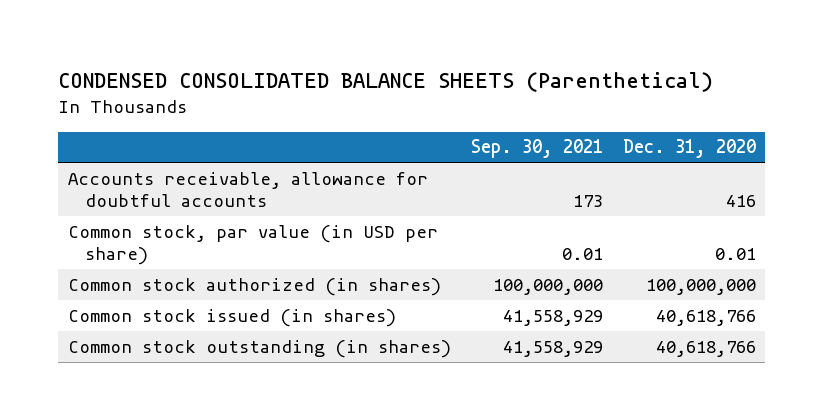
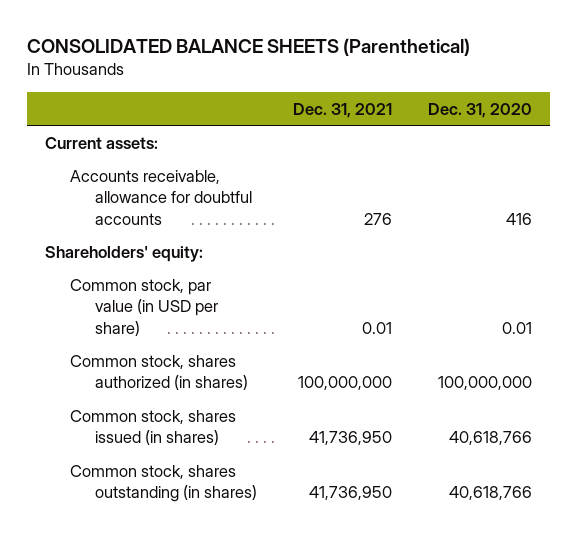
[58,71,714,92] CONDENSED CONSOLIDATED BALANCE SHEETS (Parenthetical) -> [27,37,471,56] CONSOLIDATED BALANCE SHEETS (Parenthetical)
[470,139,603,159] Sep. 30, 2021 -> none
none -> [292,102,392,118] Dec. 31, 2021
none -> [45,136,159,149] Current assets:
none -> [45,245,204,262] Shareholders' equity:
[68,277,442,296] Common stock authorized (in shares) -> [69,354,248,391] Common stock, shares authorized (in shares)
[68,308,397,327] Common stock issued (in shares) -> [69,409,236,446] Common stock, shares issued (in shares)
[68,339,452,358] Common stock outstanding (in shares) -> [69,464,257,503] Common stock, shares outstanding (in shares)

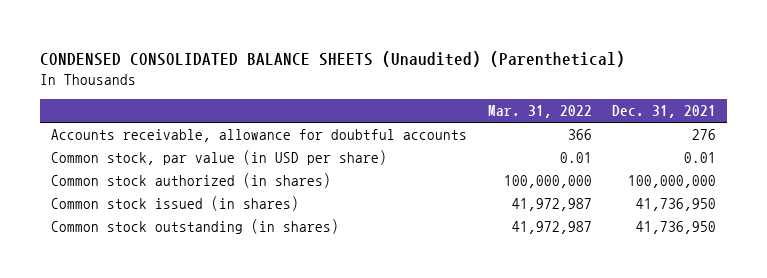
[27,37,471,56] CONSOLIDATED BALANCE SHEETS (Parenthetical) -> [40,50,626,67] CONDENSED CONSOLIDATED BALANCE SHEETS (Unaudited) (Parenthetical)
[427,102,532,118] Dec. 31, 2020 -> none
none -> [487,105,592,119] Mar. 31, 2022
[45,136,159,149] Current assets: -> none
[45,245,204,262] Shareholders' equity: -> none
[69,354,248,391] Common stock, shares authorized (in shares) -> [50,173,331,189] Common stock authorized (in shares)
[69,409,236,446] Common stock, shares issued (in shares) -> [50,196,299,212] Common stock issued (in shares)
[69,464,257,503] Common stock, shares outstanding (in shares) -> [50,219,339,235] Common stock outstanding (in shares)

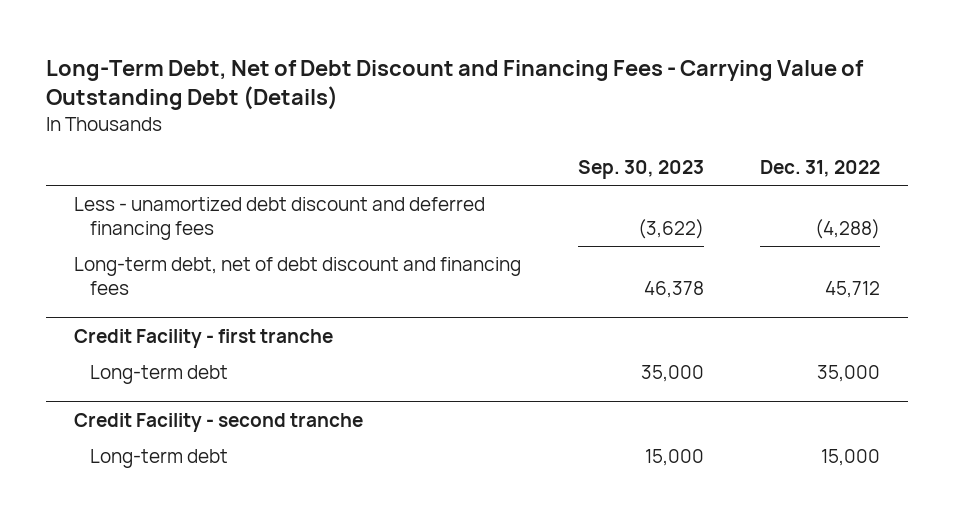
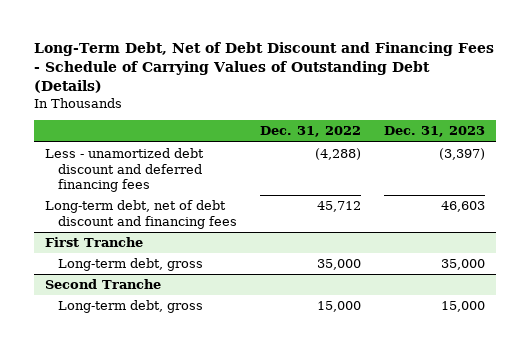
[46,59,865,111] Long-Term Debt, Net of Debt Discount and Financing Fees - Carrying Value of Outstanding Debt (Details) -> [33,41,494,94] Long-Term Debt, Net of Debt Discount and Financing Fees - Schedule of Carrying Values of Outstanding Debt (Details)
[577,160,704,180] Sep. 30, 2023 -> none
none -> [383,126,485,138] Dec. 31, 2023
[74,328,334,348] Credit Facility - first tranche -> [45,237,144,248] First Tranche
[90,364,229,384] Long-term debt -> [58,258,204,272] Long-term debt, gross
[74,412,364,432] Credit Facility - second tranche -> [45,279,162,290] Second Tranche
[90,448,229,468] Long-term debt -> [58,300,204,314] Long-term debt, gross

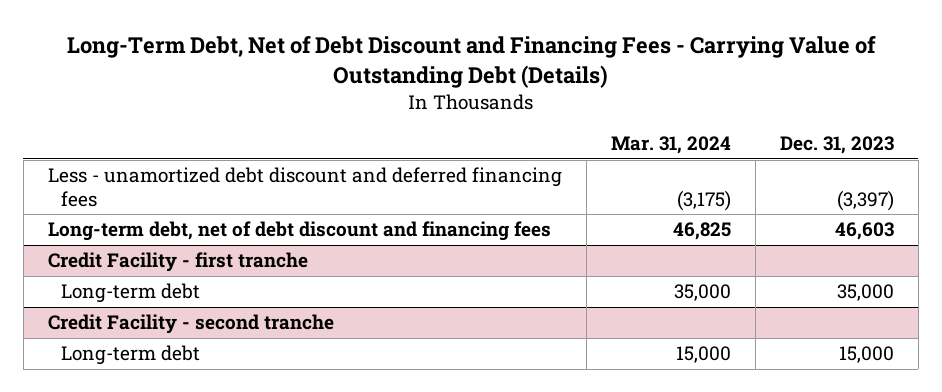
[33,41,494,94] Long-Term Debt, Net of Debt Discount and Financing Fees - Schedule of Carrying Values of Outstanding Debt (Details) -> [66,35,876,88] Long-Term Debt, Net of Debt Discount and Financing Fees - Carrying Value of Outstanding Debt (Details)
[260,126,362,138] Dec. 31, 2022 -> none
none -> [610,136,731,155] Mar. 31, 2024
[45,237,144,248] First Tranche -> [47,252,308,273] Credit Facility - first tranche
[58,258,204,272] Long-term debt, gross -> [61,283,201,304] Long-term debt
[45,279,162,290] Second Tranche -> [47,314,334,335] Credit Facility - second tranche
[58,300,204,314] Long-term debt, gross -> [61,345,201,366] Long-term debt

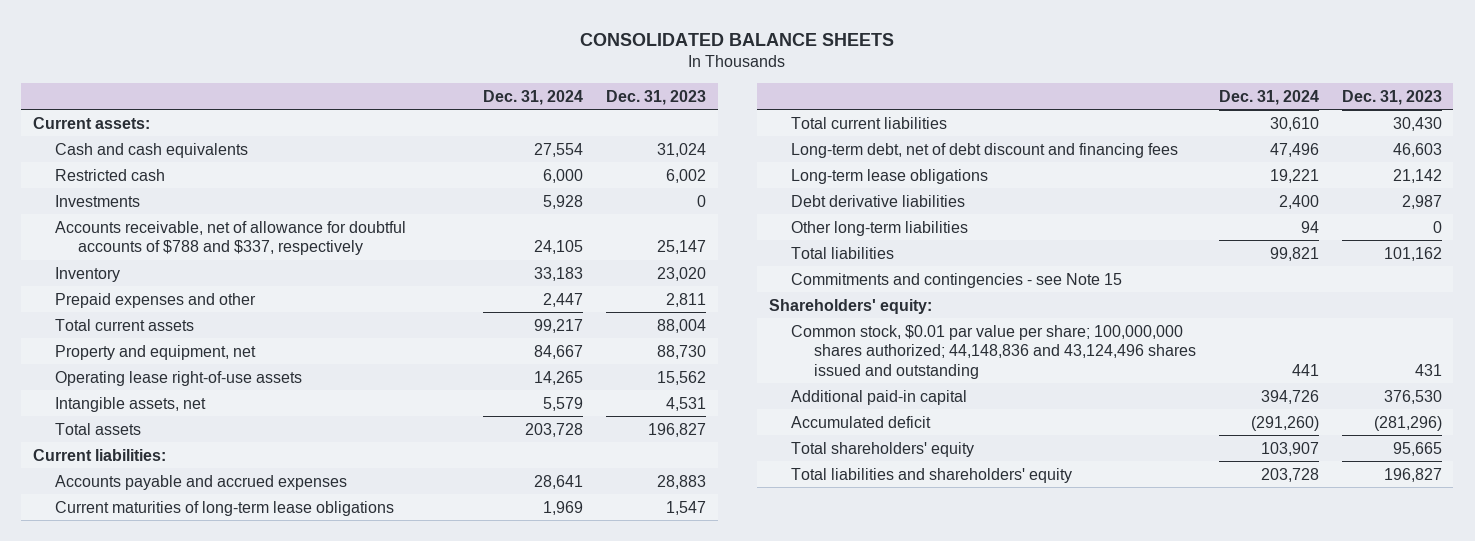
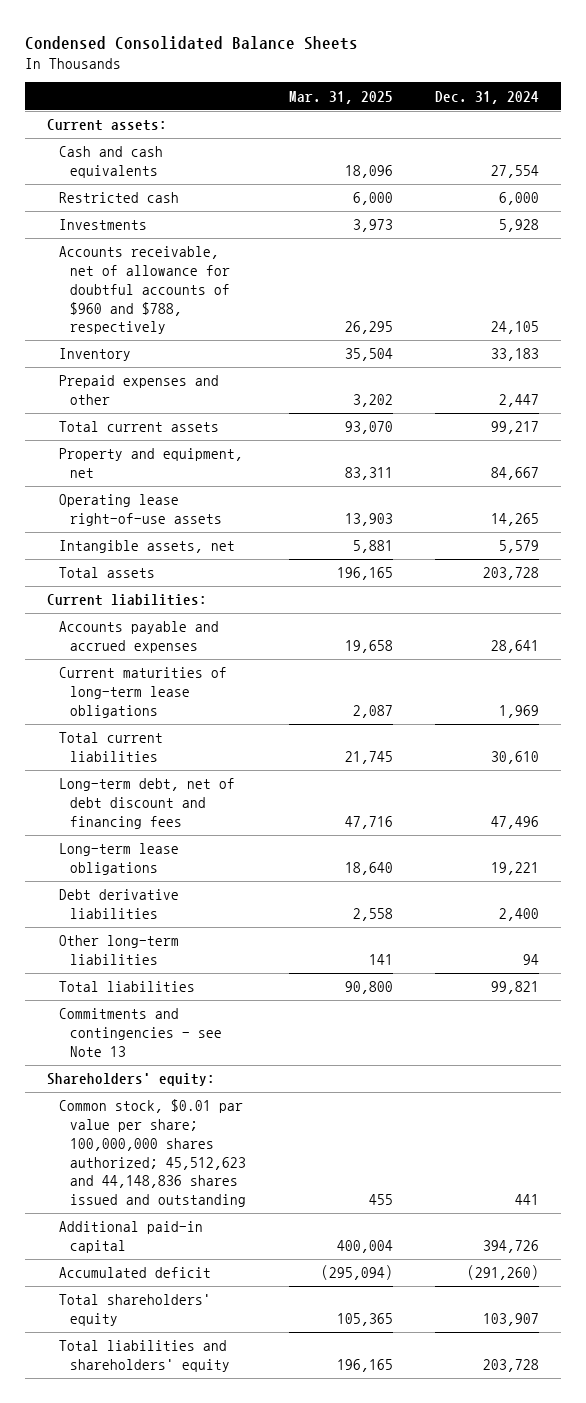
[580,32,895,46] CONSOLIDATED BALANCE SHEETS -> [25,36,359,51] Condensed Consolidated Balance Sheets
[606,89,707,105] Dec. 31, 2023 -> none
none -> [288,90,393,104] Mar. 31, 2025
[55,220,407,256] Accounts receivable, net of allowance for doubtful accounts of $788 and $337, respectively -> [58,246,231,335] Accounts receivable, net of allowance for doubtful accounts of $960 and $788, respectively
[791,272,1123,288] Commitments and contingencies - see Note 15 -> [58,1008,223,1057] Commitments and contingencies - see Note 13
[791,324,1196,379] Common stock, $0.01 par value per share; 100,000,000 shares authorized; 44,148,836 and 43,124,496 shares issued and outstanding -> [58,1099,247,1208] Common stock, $0.01 par value per share; 100,000,000 shares authorized; 45,512,623 and 44,148,836 shares issued and outstanding

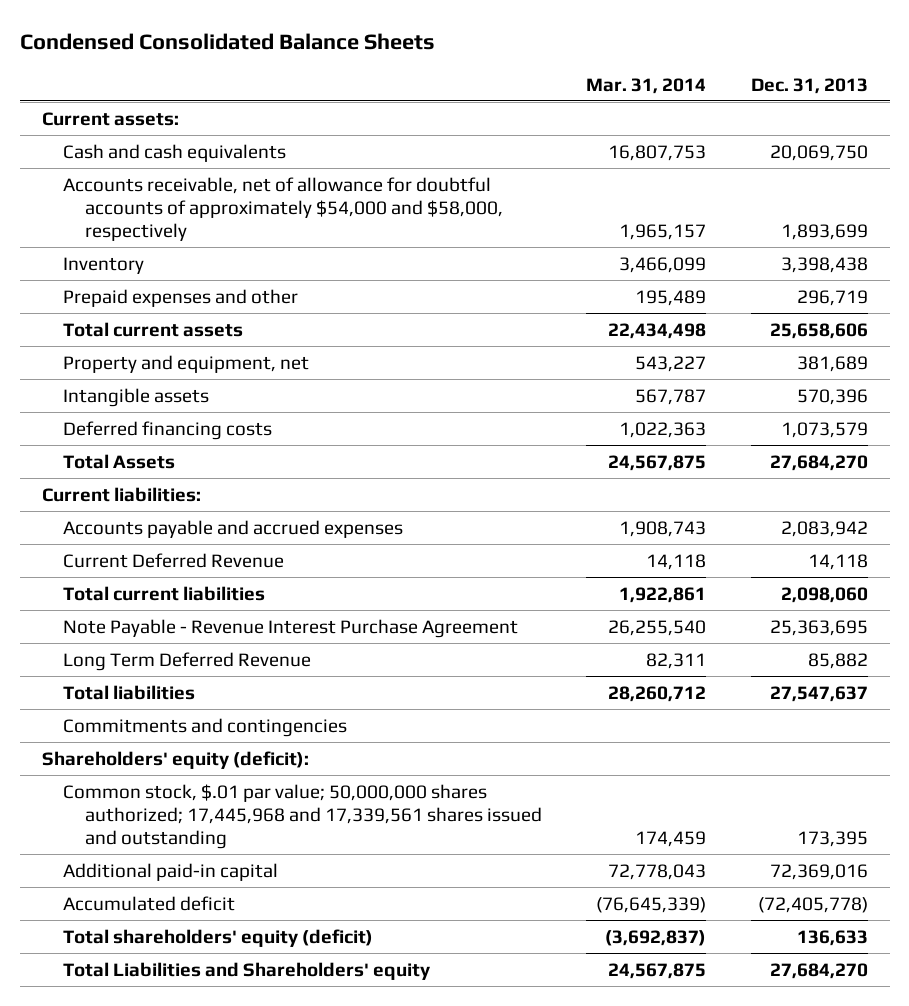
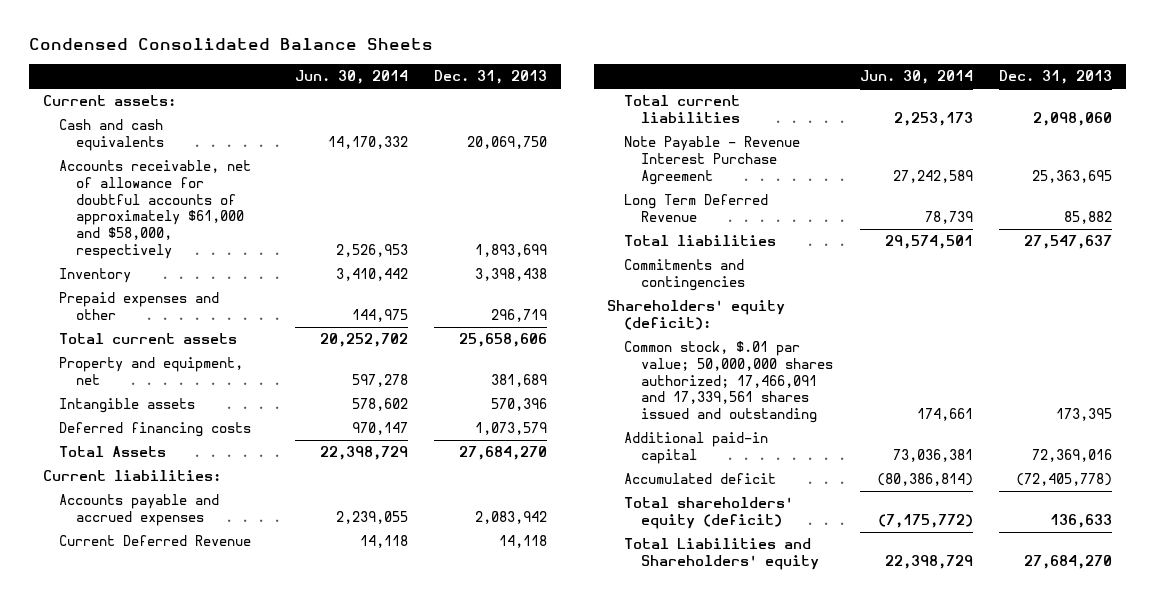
[586,77,707,94] Mar. 31, 2014 -> none
none -> [294,69,408,84] Jun. 30, 2014
[63,176,503,241] Accounts receivable, net of allowance for doubtful accounts of approximately $54,000 and $58,000, respectively -> [59,160,252,259] Accounts receivable, net of allowance for doubtful accounts of approximately $61,000 and $58,000, respectively
[63,783,542,849] Common stock, $.01 par value; 50,000,000 shares authorized; 17,445,968 and 17,339,561 shares issued and outstanding -> [624,341,834,424] Common stock, $.01 par value; 50,000,000 shares authorized; 17,466,091 and 17,339,561 shares issued and outstanding

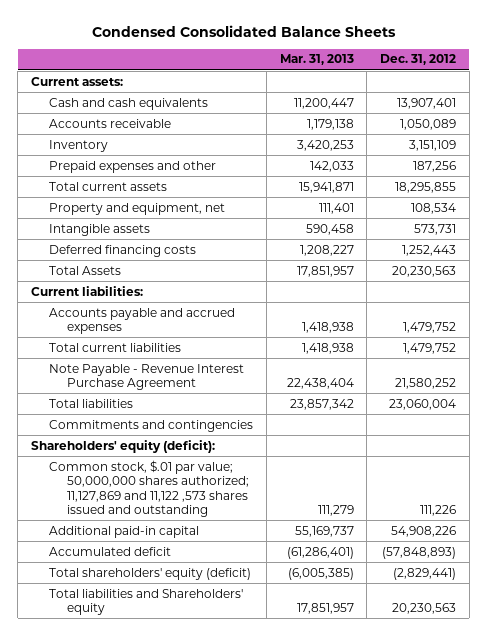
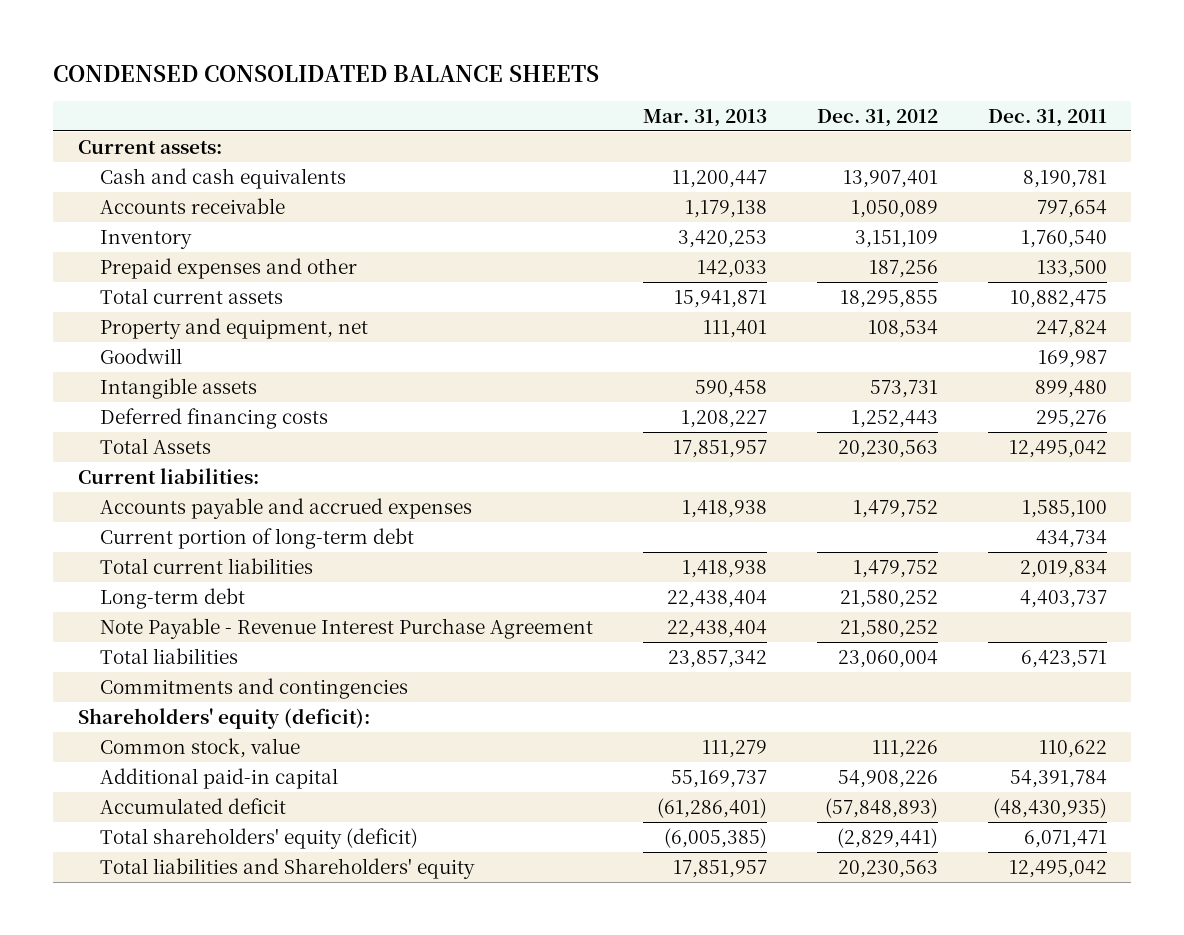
[91,24,396,37] Condensed Consolidated Balance Sheets -> [52,65,599,83] CONDENSED CONSOLIDATED BALANCE SHEETS
none -> [987,108,1107,127] Dec. 31, 2011
none -> [99,347,182,364] Goodwill
none -> [99,527,414,549] Current portion of long-term debt
none -> [99,587,245,609] Long-term debt
[49,459,250,518] Common stock, $.01 par value; 50,000,000 shares authorized; 11,127,869 and 11,122 ,573 shares issued and outstanding -> [99,737,300,758] Common stock, value

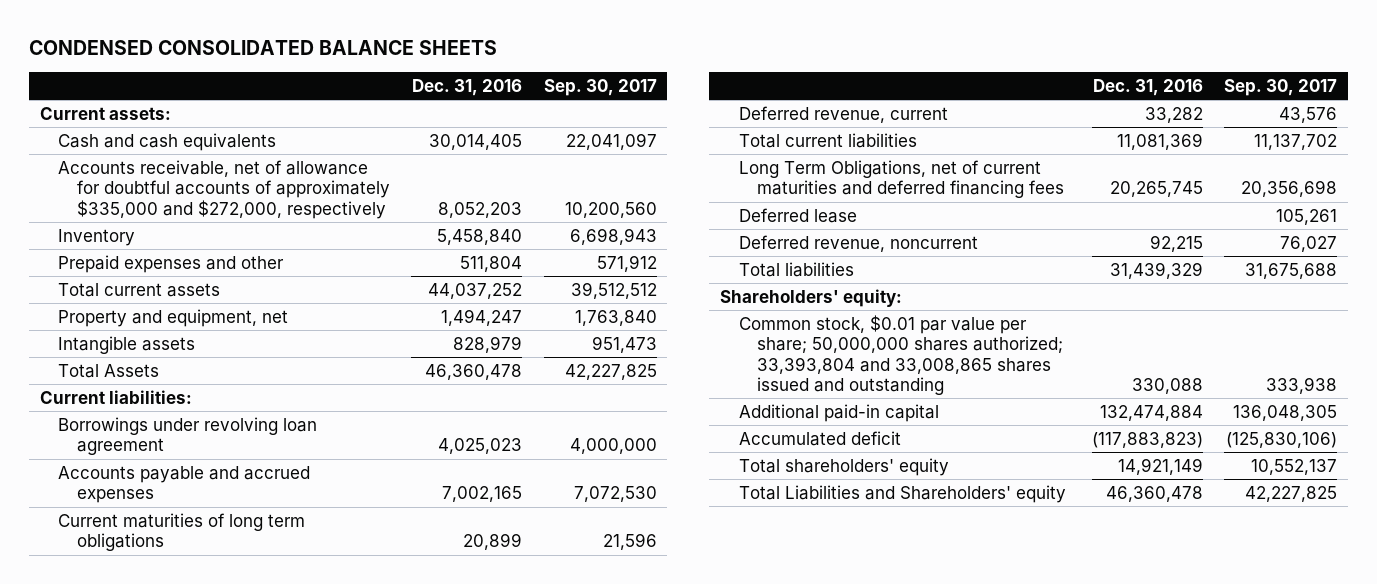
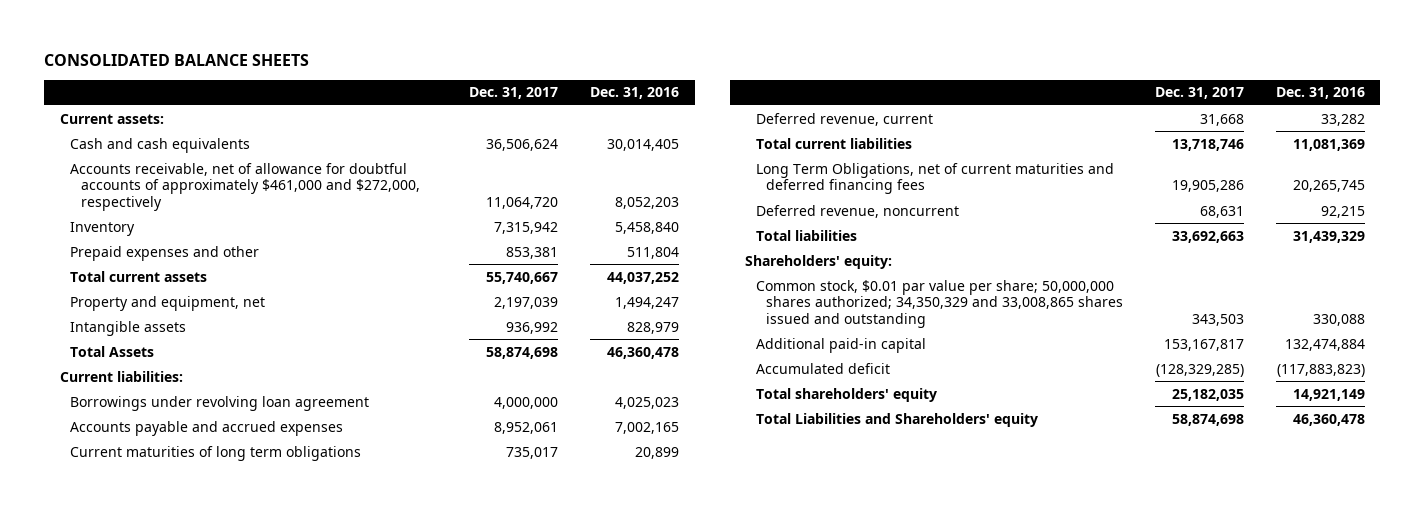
[29,40,498,56] CONDENSED CONSOLIDATED BALANCE SHEETS -> [44,53,310,66] CONSOLIDATED BALANCE SHEETS
[543,78,657,96] Sep. 30, 2017 -> none
none -> [469,87,559,100] Dec. 31, 2017
[58,159,391,219] Accounts receivable, net of allowance for doubtful accounts of approximately $335,000 and $272,000, respectively -> [70,162,420,211] Accounts receivable, net of allowance for doubtful accounts of approximately $461,000 and $272,000, respectively
[738,207,857,223] Deferred lease -> none
[738,314,1064,395] Common stock, $0.01 par value per share; 50,000,000 shares authorized; 33,393,804 and 33,008,865 shares issued and outstanding -> [755,279,1124,328] Common stock, $0.01 par value per share; 50,000,000 shares authorized; 34,350,329 and 33,008,865 shares issued and outstanding

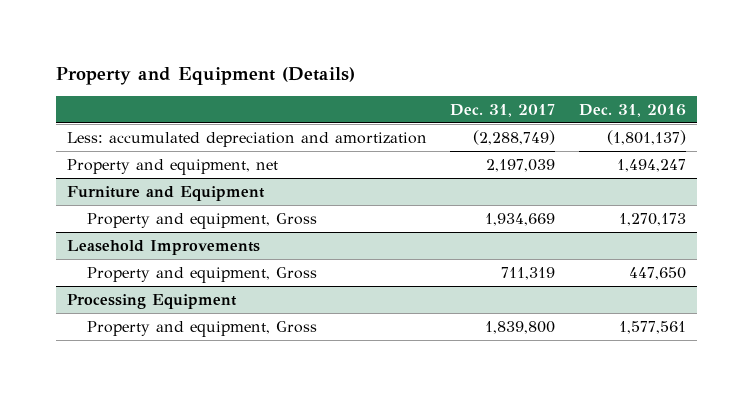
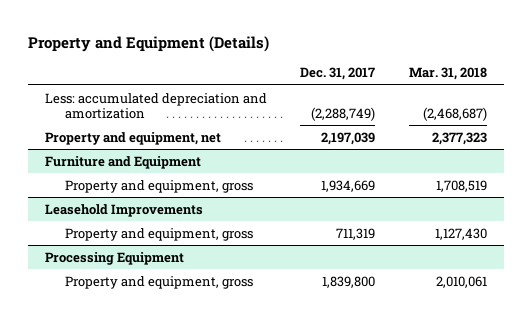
[578,103,686,117] Dec. 31, 2016 -> none
none -> [409,67,488,81] Mar. 31, 2018
[87,212,318,229] Property and equipment, Gross -> [64,179,253,193] Property and equipment, gross
[87,266,318,283] Property and equipment, Gross -> [64,227,253,241] Property and equipment, gross
[87,320,318,337] Property and equipment, Gross -> [64,275,253,289] Property and equipment, gross

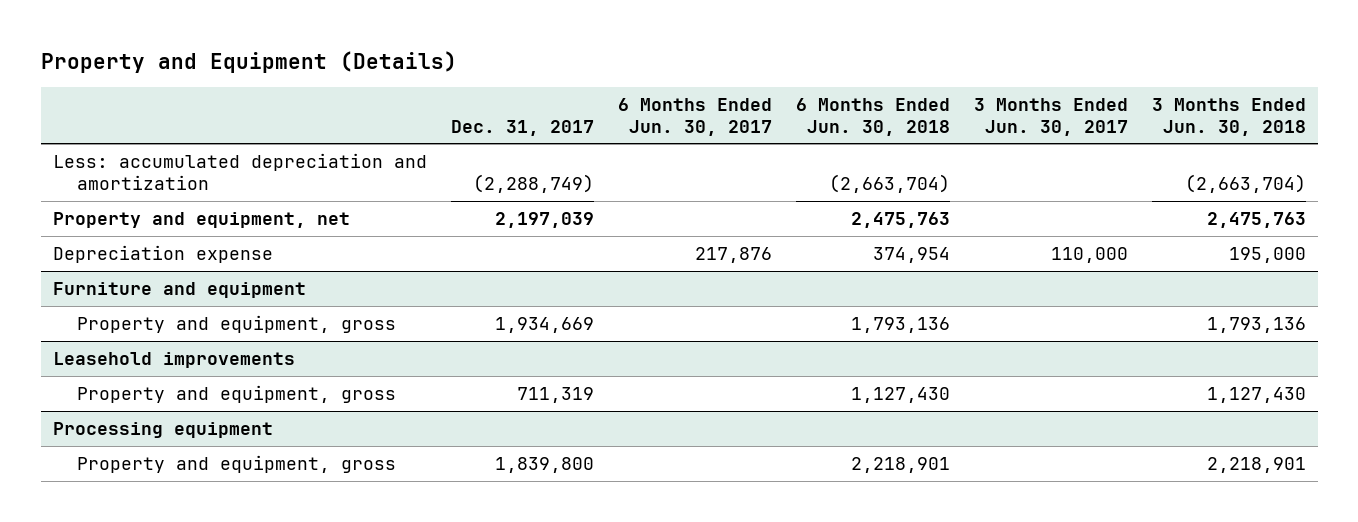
[409,67,488,81] Mar. 31, 2018 -> none
none -> [617,97,772,136] 6 Months Ended Jun. 30, 2017
none -> [795,97,950,136] 6 Months Ended Jun. 30, 2018
none -> [973,97,1128,136] 3 Months Ended Jun. 30, 2017
none -> [1151,97,1306,136] 3 Months Ended Jun. 30, 2018
none -> [52,244,273,263] Depreciation expense
[44,155,201,169] Furniture and Equipment -> [52,281,306,298] Furniture and equipment
[44,203,203,217] Leasehold Improvements -> [52,351,295,368] Leasehold improvements
[44,251,184,265] Processing Equipment -> [52,421,273,438] Processing equipment

